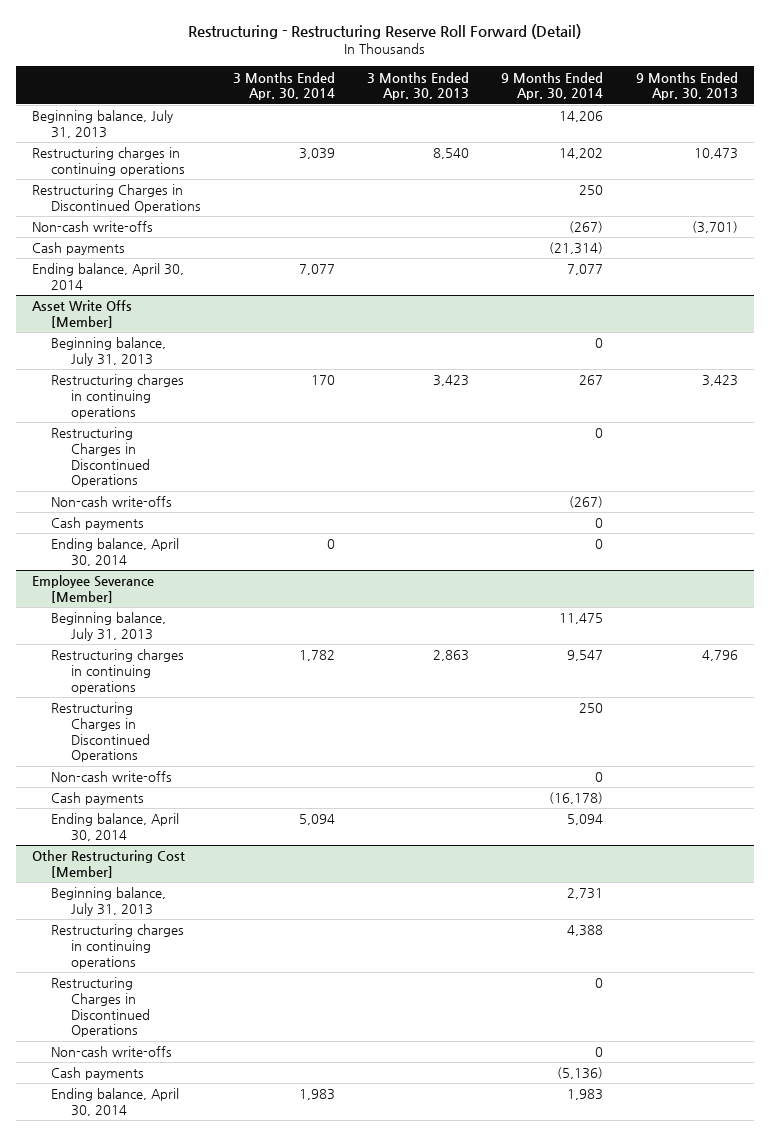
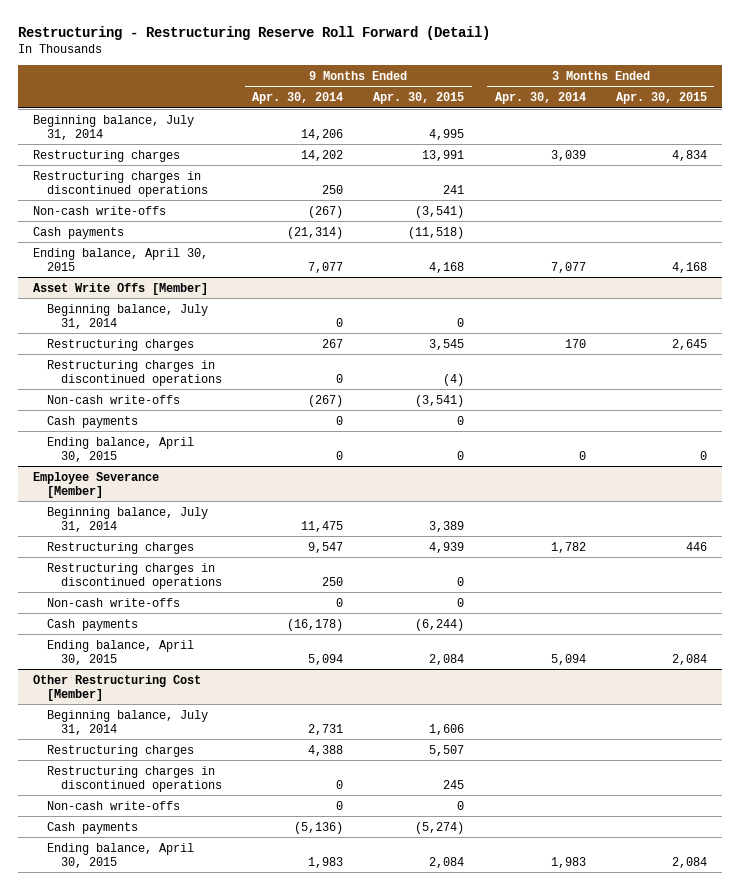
[367,71,470,101] 3 Months Ended Apr. 30, 2013 -> none
[635,71,738,101] 9 Months Ended Apr. 30, 2013 -> none
none -> [373,92,465,105] Apr. 30, 2015
none -> [615,92,707,105] Apr. 30, 2015
[31,110,173,138] Beginning balance, July 31, 2013 -> [32,114,194,140] Beginning balance, July 31, 2014
[31,147,186,176] Restructuring charges in continuing operations -> [32,149,180,162] Restructuring charges
[31,184,202,213] Restructuring Charges in Discontinued Operations -> [32,170,209,197] Restructuring charges in discontinued operations
[31,263,184,290] Ending balance, April 30, 2014 -> [32,247,208,271] Ending balance, April 30, 2015
[51,337,167,366] Beginning balance, July 31, 2013 -> [47,303,209,329] Beginning balance, July 31, 2014
[51,374,185,419] Restructuring charges in continuing operations -> [47,338,195,351] Restructuring charges
[51,427,150,488] Restructuring Charges in Discontinued Operations -> [47,359,223,386] Restructuring charges in discontinued operations
[51,538,180,566] Ending balance, April 30, 2014 -> [47,436,195,462] Ending balance, April 30, 2015
[51,612,167,641] Beginning balance, July 31, 2013 -> [47,506,209,532] Beginning balance, July 31, 2014
[51,649,185,694] Restructuring charges in continuing operations -> [47,541,195,554] Restructuring charges
[51,702,150,763] Restructuring Charges in Discontinued Operations -> [47,562,223,589] Restructuring charges in discontinued operations
[51,813,180,841] Ending balance, April 30, 2014 -> [47,639,195,665] Ending balance, April 30, 2015
[51,887,167,916] Beginning balance, July 31, 2013 -> [47,709,209,735] Beginning balance, July 31, 2014
[51,924,185,969] Restructuring charges in continuing operations -> [47,744,195,757] Restructuring charges
[51,977,150,1038] Restructuring Charges in Discontinued Operations -> [47,765,223,792] Restructuring charges in discontinued operations
[51,1088,180,1116] Ending balance, April 30, 2014 -> [47,842,195,868] Ending balance, April 30, 2015

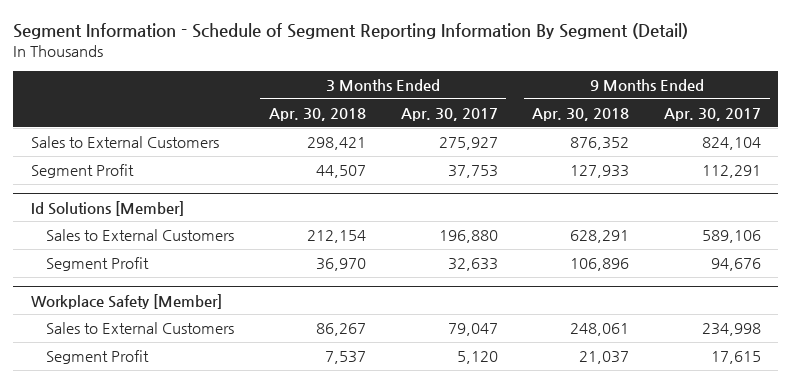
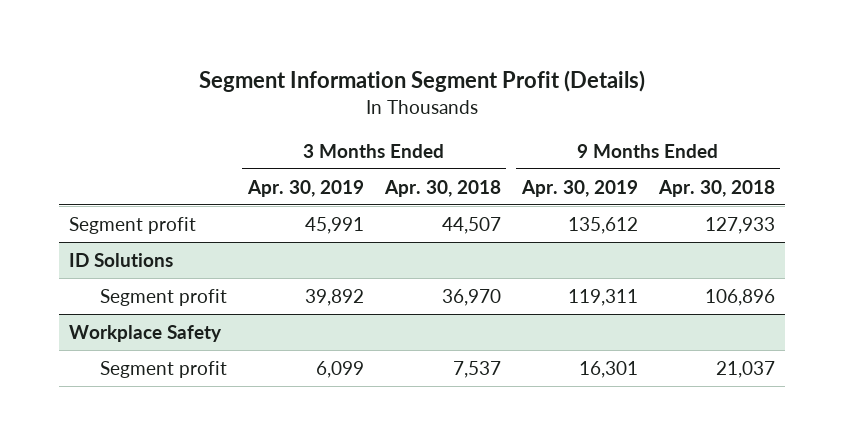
[13,23,689,40] Segment Information - Schedule of Segment Reporting Information By Segment (Detail) -> [198,70,645,93] Segment Information Segment Profit (Details)
[400,108,498,122] Apr. 30, 2017 -> none
[663,108,761,122] Apr. 30, 2017 -> none
none -> [246,179,364,197] Apr. 30, 2019
none -> [520,179,638,197] Apr. 30, 2019
[30,136,219,149] Sales to External Customers -> none
[46,229,235,242] Sales to External Customers -> none
[46,322,235,335] Sales to External Customers -> none
[30,164,134,179] Segment Profit -> [69,216,197,234] Segment profit
[30,200,184,216] Id Solutions [Member] -> [69,252,174,267] ID Solutions
[46,257,150,272] Segment Profit -> [99,288,227,306] Segment profit
[30,293,222,309] Workplace Safety [Member] -> [69,324,223,342] Workplace Safety
[46,350,150,365] Segment Profit -> [99,360,227,378] Segment profit

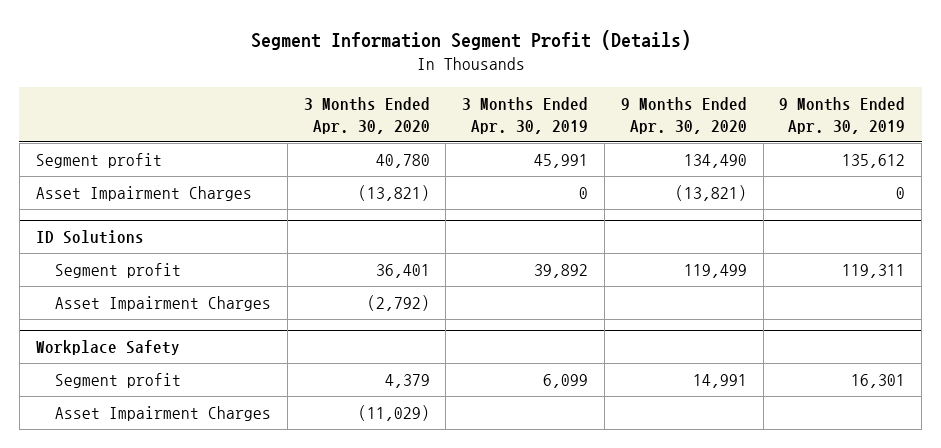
[383,179,501,197] Apr. 30, 2018 -> none
[657,179,775,197] Apr. 30, 2018 -> none
none -> [303,96,430,134] 3 Months Ended Apr. 30, 2020
none -> [620,96,747,134] 9 Months Ended Apr. 30, 2020
none -> [35,185,252,201] Asset Impairment Charges
none -> [54,295,271,311] Asset Impairment Charges
none -> [54,405,271,421] Asset Impairment Charges

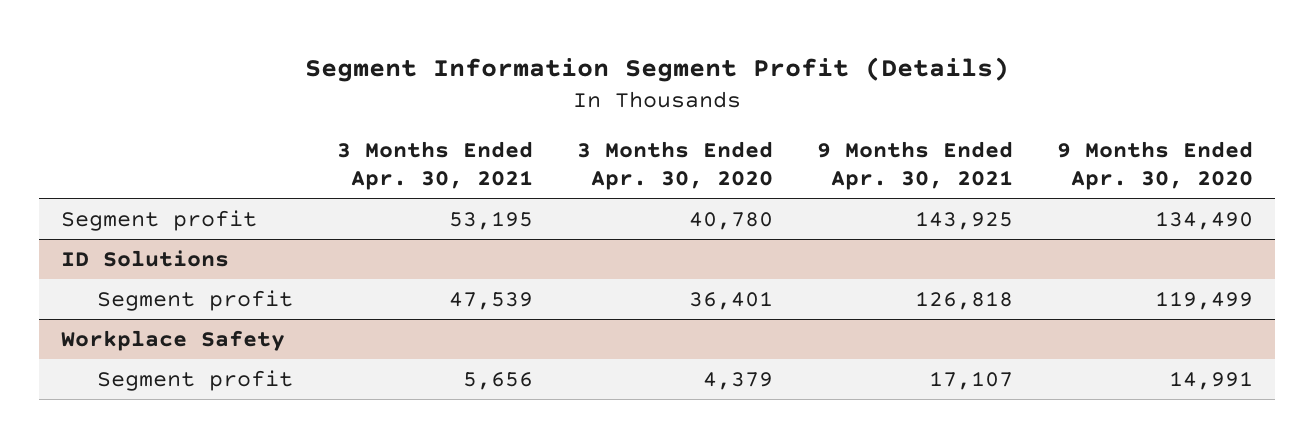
[462,96,589,134] 3 Months Ended Apr. 30, 2019 -> none
[779,96,906,134] 9 Months Ended Apr. 30, 2019 -> none
none -> [337,141,534,190] 3 Months Ended Apr. 30, 2021
none -> [817,141,1014,190] 9 Months Ended Apr. 30, 2021
[35,185,252,201] Asset Impairment Charges -> none
[54,295,271,311] Asset Impairment Charges -> none
[54,405,271,421] Asset Impairment Charges -> none

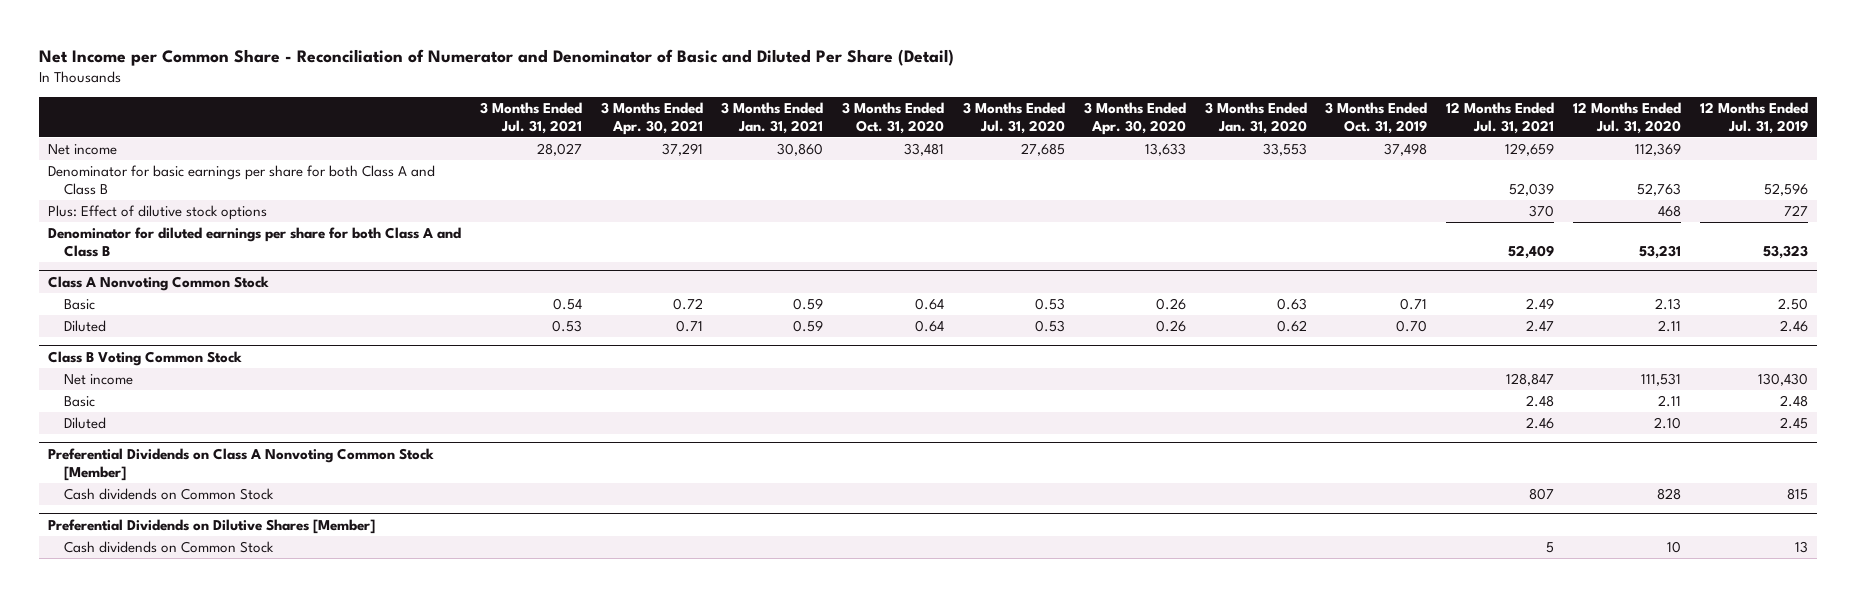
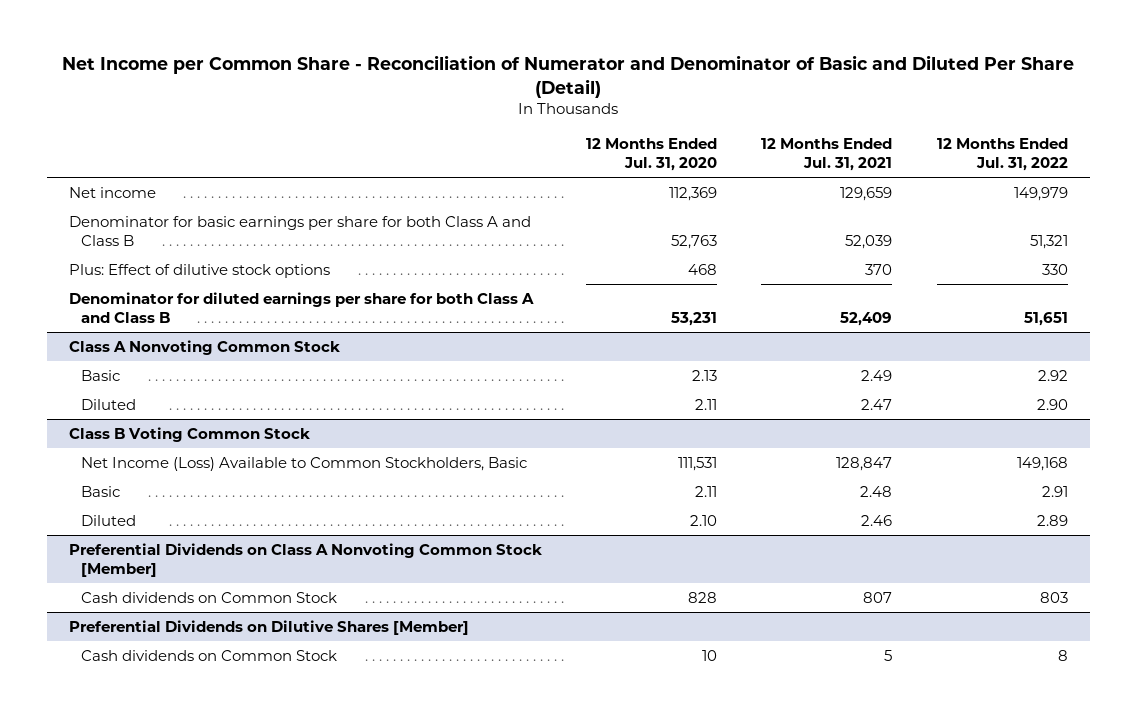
[479,102,582,134] 3 Months Ended Jul. 31, 2021 -> none
[600,102,703,135] 3 Months Ended Apr. 30, 2021 -> none
[721,102,824,134] 3 Months Ended Jan. 31, 2021 -> none
[842,102,945,134] 3 Months Ended Oct. 31, 2020 -> none
[962,102,1065,134] 3 Months Ended Jul. 31, 2020 -> none
[1083,102,1186,135] 3 Months Ended Apr. 30, 2020 -> none
[1204,102,1307,134] 3 Months Ended Jan. 31, 2020 -> none
[1325,102,1428,134] 3 Months Ended Oct. 31, 2019 -> none
[1699,102,1808,134] 12 Months Ended Jul. 31, 2019 -> none
none -> [936,137,1068,171] 12 Months Ended Jul. 31, 2022
[63,373,133,385] Net income -> [81,456,528,471] Net Income (Loss) Available to Common Stockholders, Basic

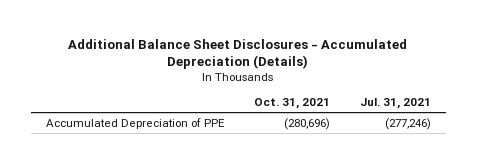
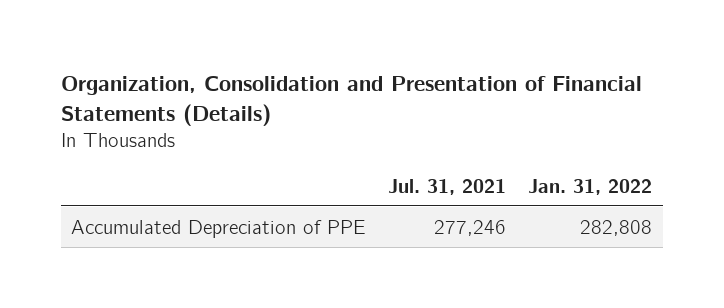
[68,38,408,70] Additional Balance Sheet Disclosures - Accumulated Depreciation (Details) -> [60,75,642,126] Organization, Consolidation and Presentation of Financial Statements (Details)
[253,98,330,110] Oct. 31, 2021 -> none
none -> [528,178,653,195] Jan. 31, 2022
[384,117,431,130] (277,246) -> [434,219,507,236] 277,246

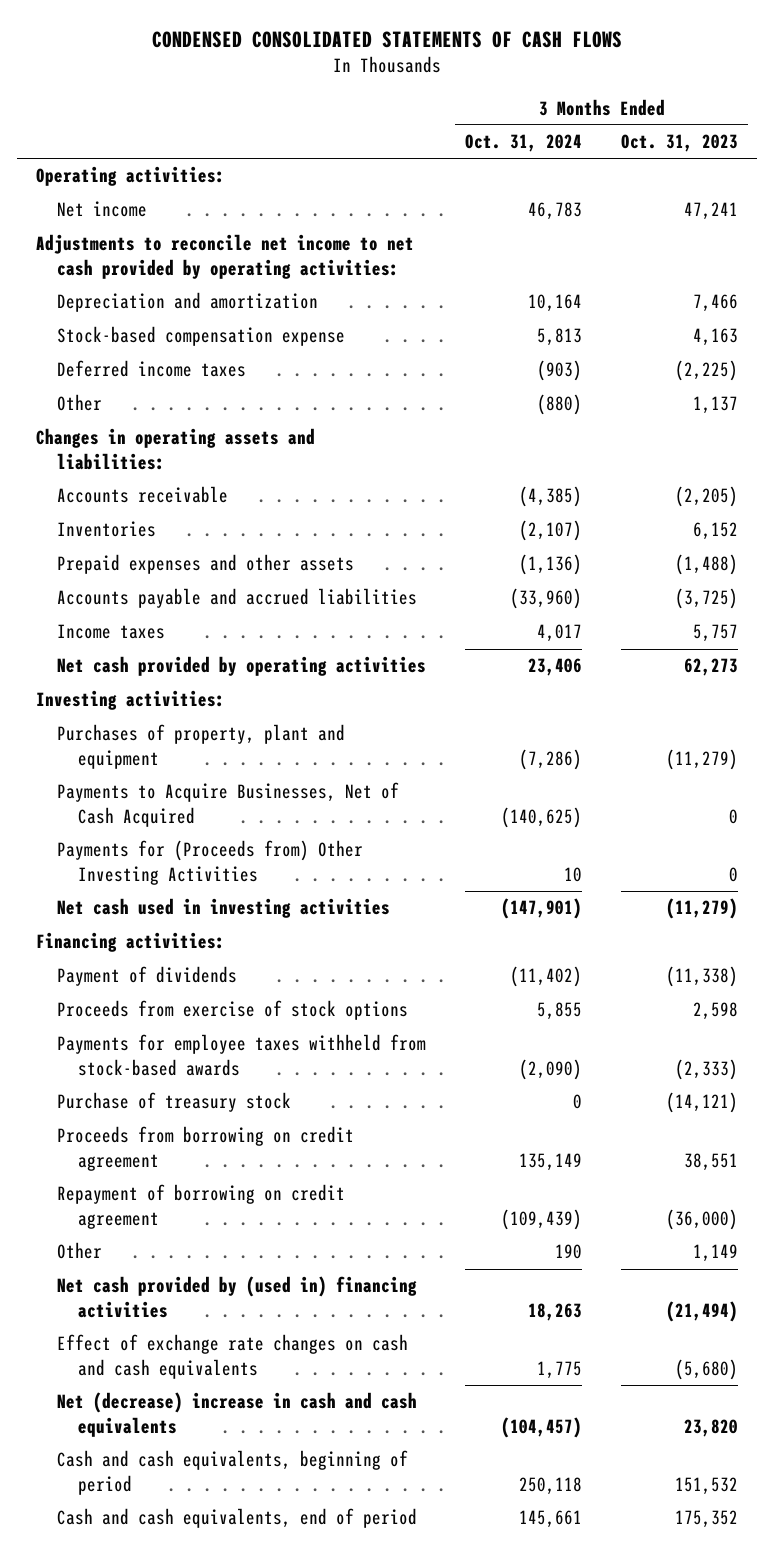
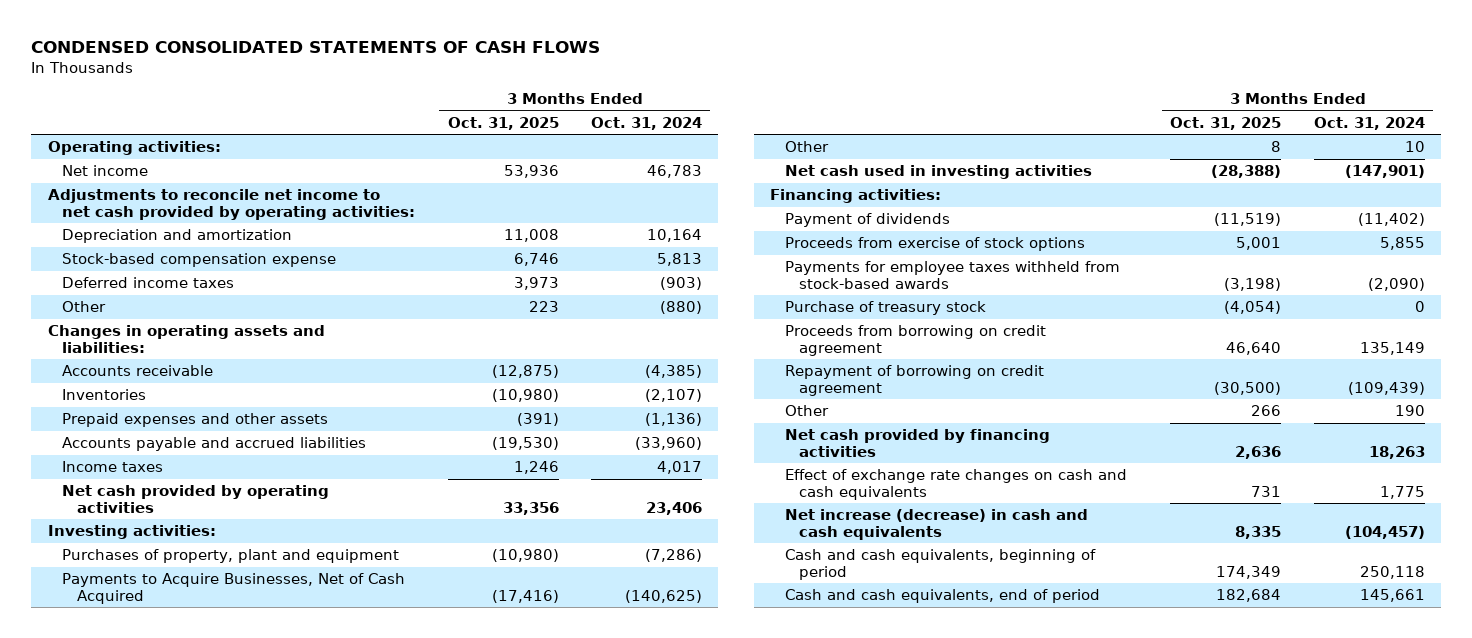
[620,134,738,153] Oct. 31, 2023 -> none
none -> [447,116,559,130] Oct. 31, 2025
[57,840,364,886] Payments for (Proceeds from) Other Investing Activities -> [784,141,829,153] Other
[57,1276,418,1319] Net cash provided by (used in) financing activities -> [784,429,1050,457] Net cash provided by financing activities
[57,1392,418,1438] Net (decrease) increase in cash and cash equivalents -> [784,509,1088,540] Net increase (decrease) in cash and cash equivalents

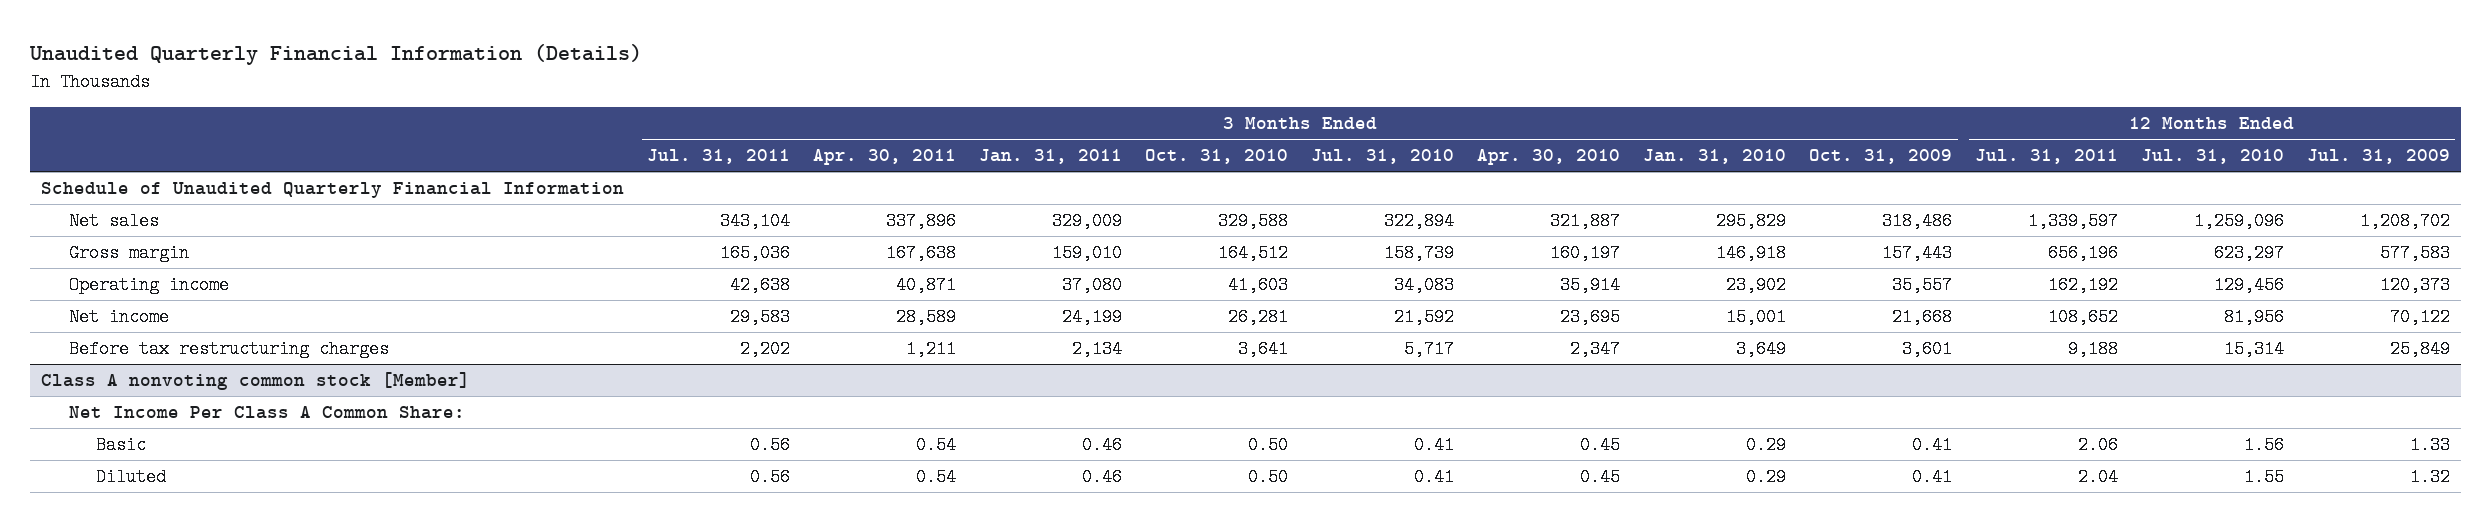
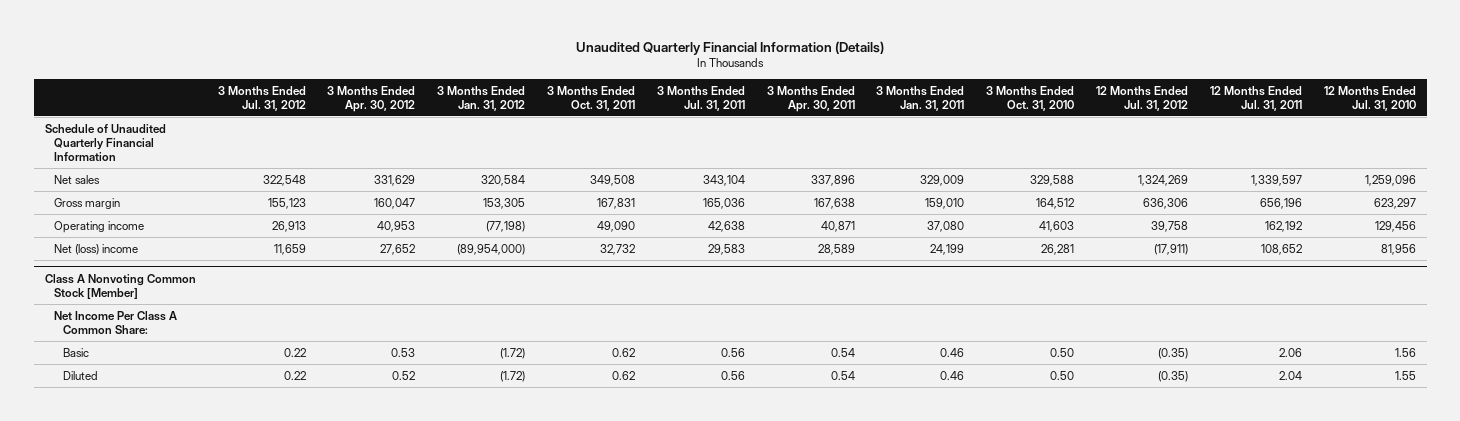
[1311,149,1455,165] Jul. 31, 2010 -> none
[1477,149,1621,166] Apr. 30, 2010 -> none
[1642,149,1786,165] Jan. 31, 2010 -> none
[1808,149,1952,165] Oct. 31, 2009 -> none
[2306,149,2450,165] Jul. 31, 2009 -> none
none -> [217,85,306,111] 3 Months Ended Jul. 31, 2012
none -> [327,85,416,112] 3 Months Ended Apr. 30, 2012
none -> [437,85,526,111] 3 Months Ended Jan. 31, 2012
none -> [546,85,635,111] 3 Months Ended Oct. 31, 2011
none -> [1096,85,1189,111] 12 Months Ended Jul. 31, 2012
[68,340,389,359] Before tax restructuring charges -> none
[68,308,169,327] Net income -> [54,243,139,255] Net (loss) income
[41,372,471,391] Class A nonvoting common stock [Member] -> [44,273,196,299] Class A Nonvoting Common Stock [Member]

